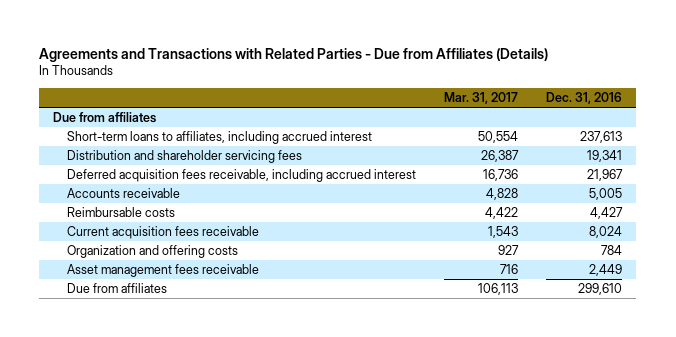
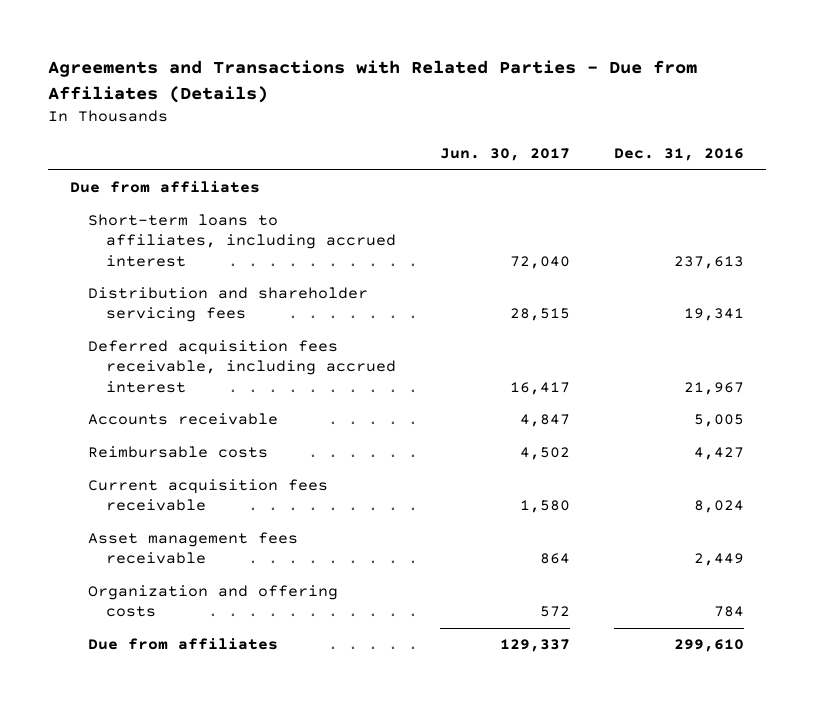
[444,91,519,104] Mar. 31, 2017 -> none
none -> [440,148,571,162] Jun. 30, 2017
[67,245,239,259] Organization and offering costs -> [88,585,339,618] Organization and offering costs

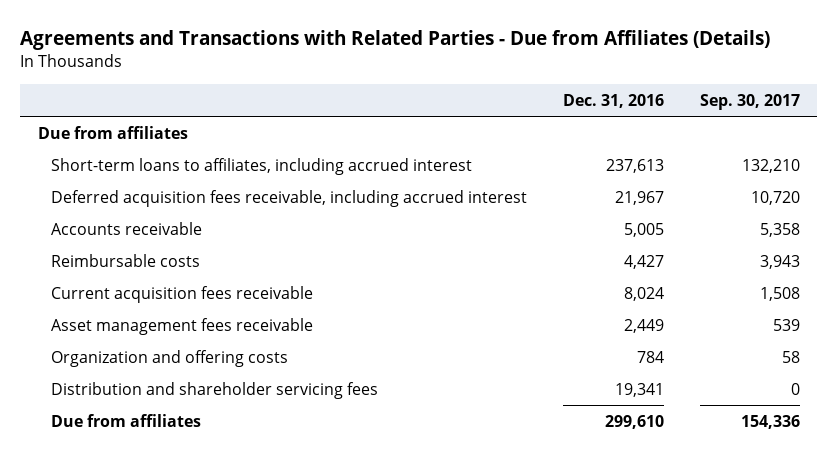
[440,148,571,162] Jun. 30, 2017 -> none
none -> [699,93,800,110] Sep. 30, 2017
[88,287,369,323] Distribution and shareholder servicing fees -> [51,381,379,399] Distribution and shareholder servicing fees

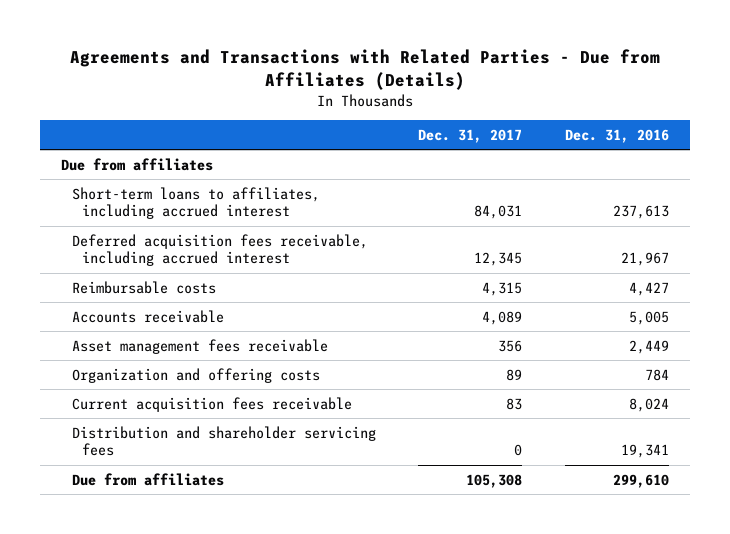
[699,93,800,110] Sep. 30, 2017 -> none
none -> [418,128,523,143] Dec. 31, 2017
[51,221,203,235] Accounts receivable -> [71,309,224,323] Accounts receivable
[51,285,314,303] Current acquisition fees receivable -> [71,396,352,412] Current acquisition fees receivable

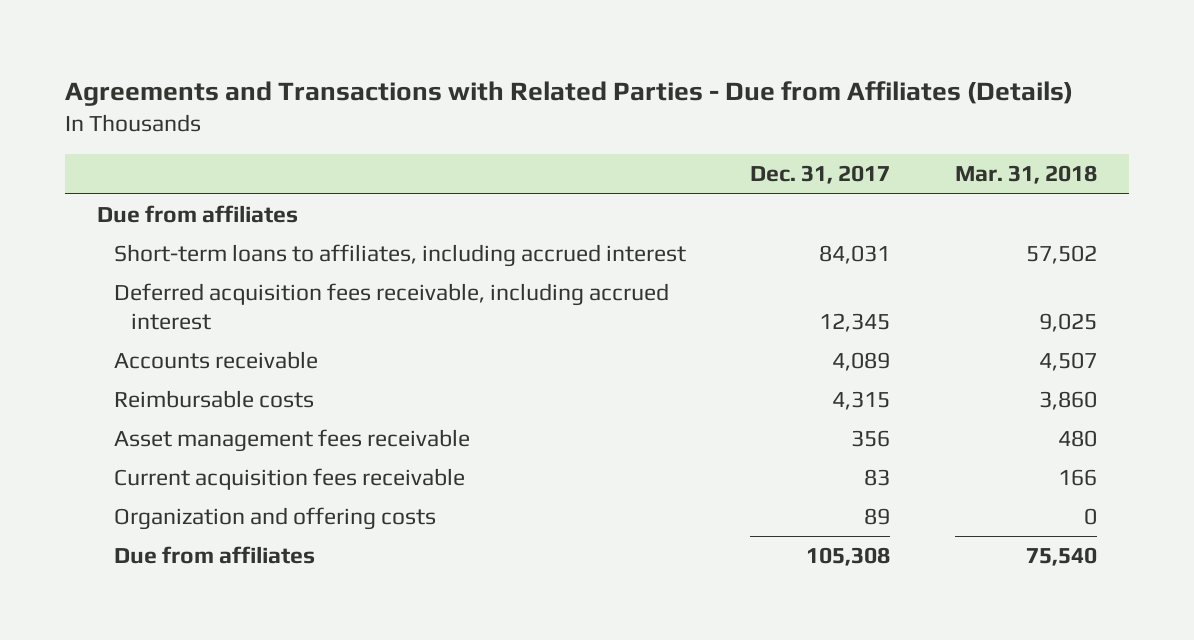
[564,128,669,143] Dec. 31, 2016 -> none
none -> [955,165,1098,185] Mar. 31, 2018
[71,280,216,294] Reimbursable costs -> [113,390,314,409] Reimbursable costs
[71,425,376,457] Distribution and shareholder servicing fees -> none
[71,367,320,383] Organization and offering costs -> [113,507,436,531] Organization and offering costs

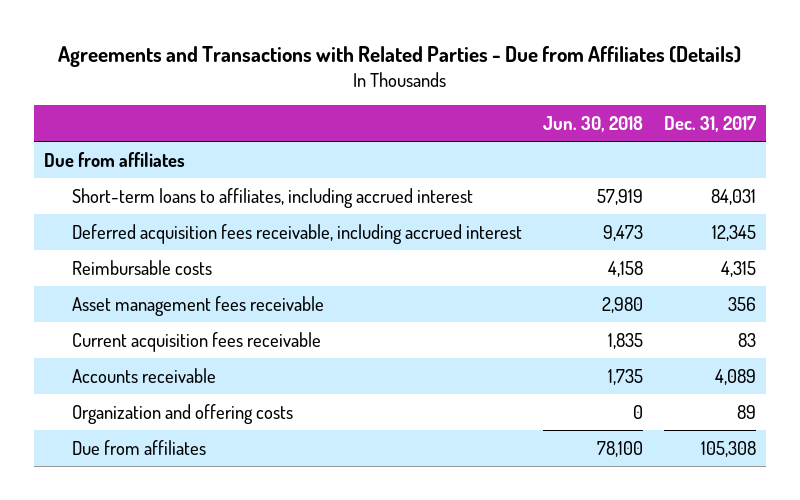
[955,165,1098,185] Mar. 31, 2018 -> none
none -> [542,116,643,133] Jun. 30, 2018
[113,351,318,370] Accounts receivable -> [71,367,216,383] Accounts receivable

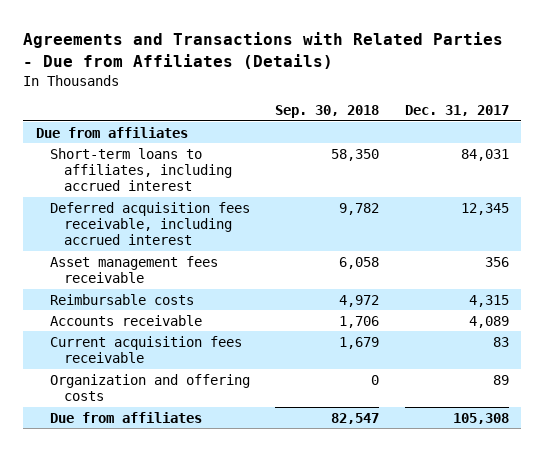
[542,116,643,133] Jun. 30, 2018 -> none
none -> [275,105,380,119] Sep. 30, 2018
[71,259,212,275] Reimbursable costs -> [49,293,194,305] Reimbursable costs
[71,331,321,352] Current acquisition fees receivable -> [49,335,242,364] Current acquisition fees receivable

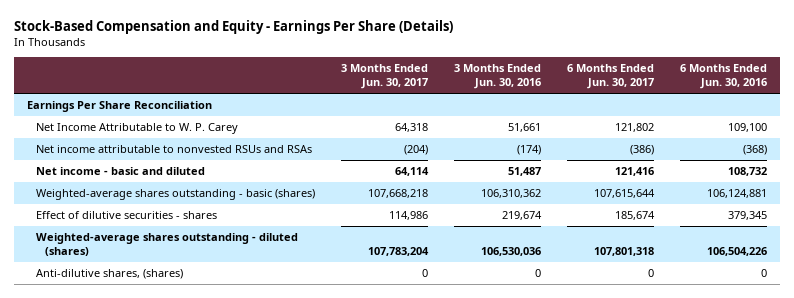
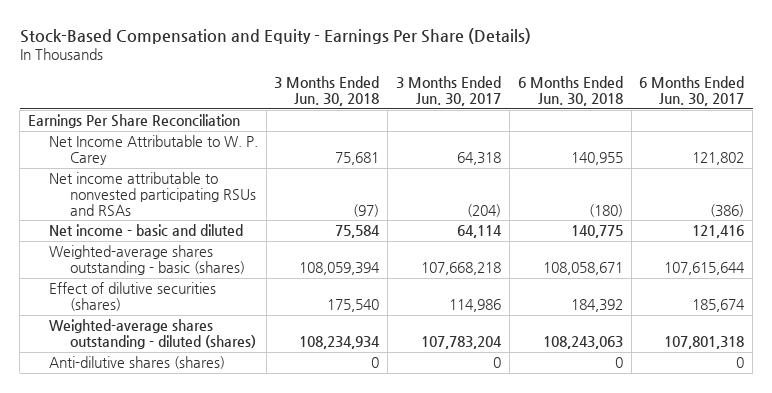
[454,64,542,90] 3 Months Ended Jun. 30, 2016 -> none
[680,64,768,90] 6 Months Ended Jun. 30, 2016 -> none
none -> [274,76,380,106] 3 Months Ended Jun. 30, 2018
none -> [517,76,623,106] 6 Months Ended Jun. 30, 2018
[36,145,313,154] Net income attributable to nonvested RSUs and RSAs -> [48,172,256,216] Net income attributable to nonvested participating RSUs and RSAs
[36,211,218,220] Effect of dilutive securities - shares -> [48,282,216,311] Effect of dilutive securities (shares)
[36,269,184,280] Anti-dilutive shares, (shares) -> [48,356,225,370] Anti-dilutive shares (shares)

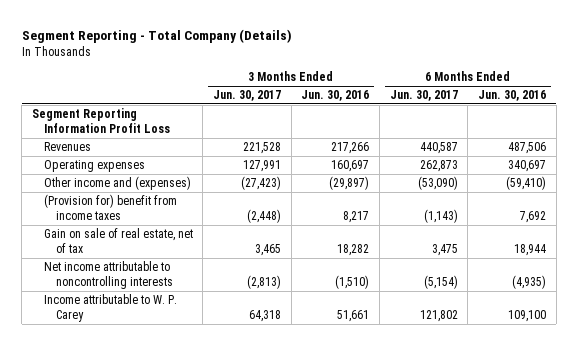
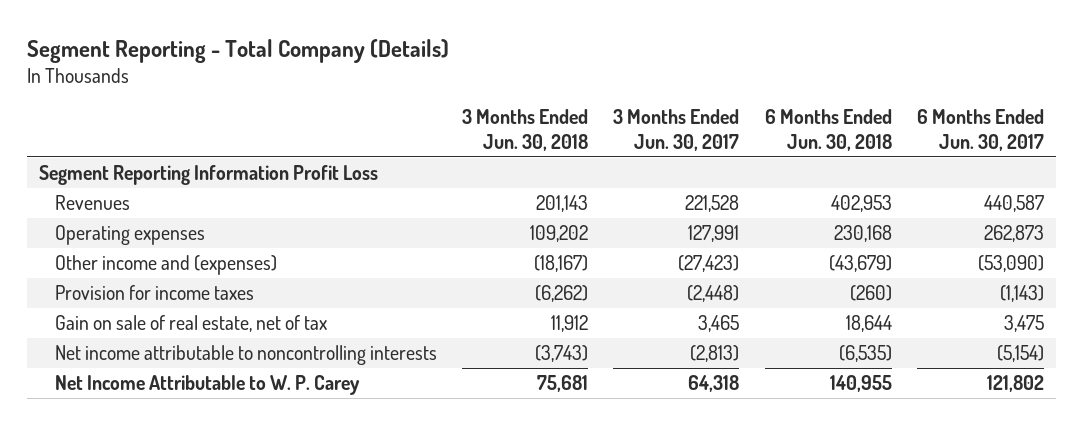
[301,90,370,102] Jun. 30, 2016 -> none
[478,90,547,102] Jun. 30, 2016 -> none
none -> [462,109,589,151] 3 Months Ended Jun. 30, 2018
none -> [764,109,892,151] 6 Months Ended Jun. 30, 2018
[43,194,177,221] (Provision for) benefit from income taxes -> [54,285,254,301] Provision for income taxes
[43,294,177,323] Income attributable to W. P. Carey -> [54,375,360,396] Net Income Attributable to W. P. Carey

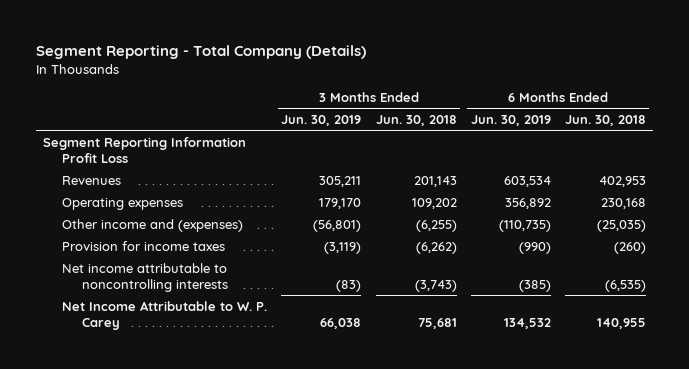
[613,109,740,151] 3 Months Ended Jun. 30, 2017 -> none
[916,109,1044,151] 6 Months Ended Jun. 30, 2017 -> none
none -> [281,114,362,126] Jun. 30, 2019
none -> [470,114,551,126] Jun. 30, 2019
[534,255,589,273] (18,167) -> [415,219,457,232] (6,255)
[828,255,892,273] (43,679) -> [596,219,646,232] (25,035)
[54,315,327,333] Gain on sale of real estate, net of tax -> none

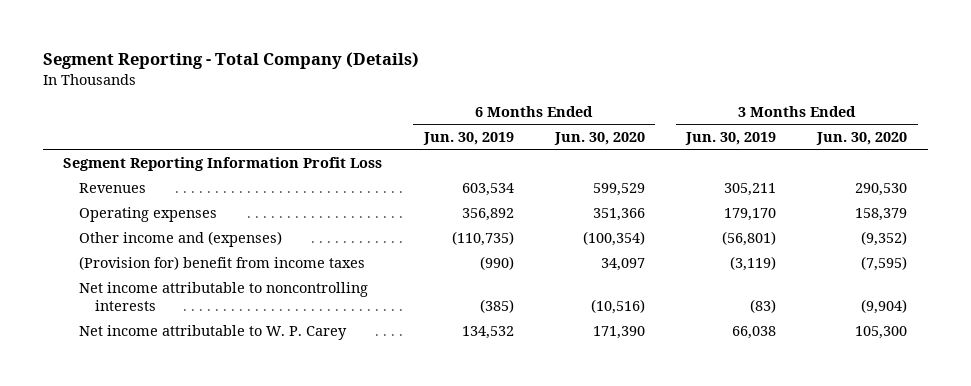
[375,114,457,126] Jun. 30, 2018 -> none
[564,114,646,126] Jun. 30, 2018 -> none
none -> [553,131,645,145] Jun. 30, 2020
none -> [816,131,908,145] Jun. 30, 2020
[62,240,226,251] Provision for income taxes -> [79,255,366,270] (Provision for) benefit from income taxes
[62,300,268,330] Net Income Attributable to W. P. Carey -> [79,324,348,340] Net income attributable to W. P. Carey

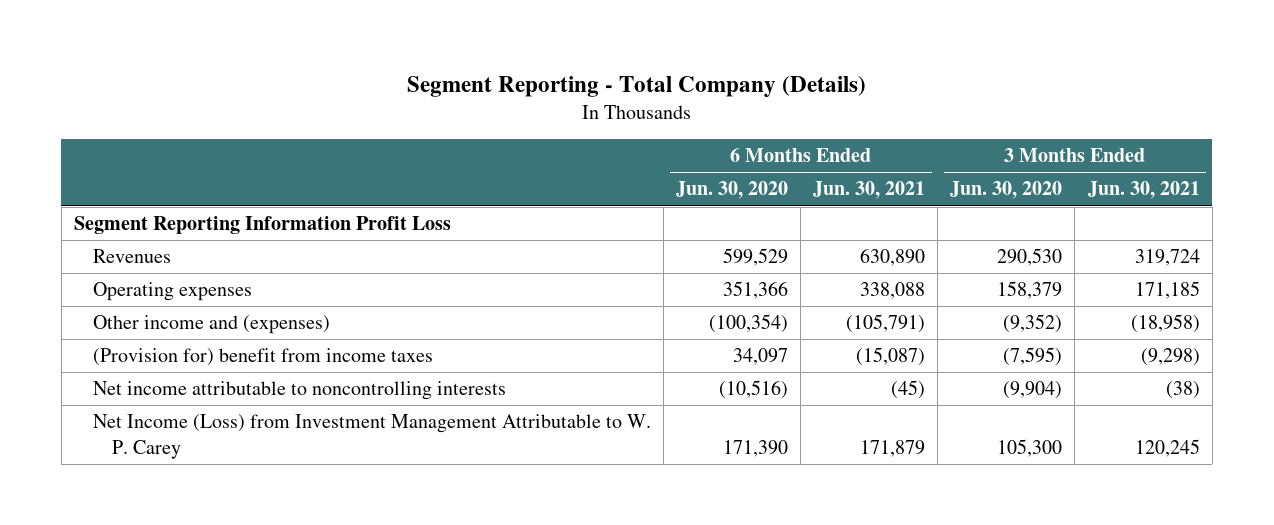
[422,131,514,145] Jun. 30, 2019 -> none
[685,131,777,145] Jun. 30, 2019 -> none
none -> [813,181,926,200] Jun. 30, 2021
none -> [1087,181,1200,200] Jun. 30, 2021
[79,324,348,340] Net income attributable to W. P. Carey -> [92,414,651,459] Net Income (Loss) from Investment Management Attributable to W. P. Carey

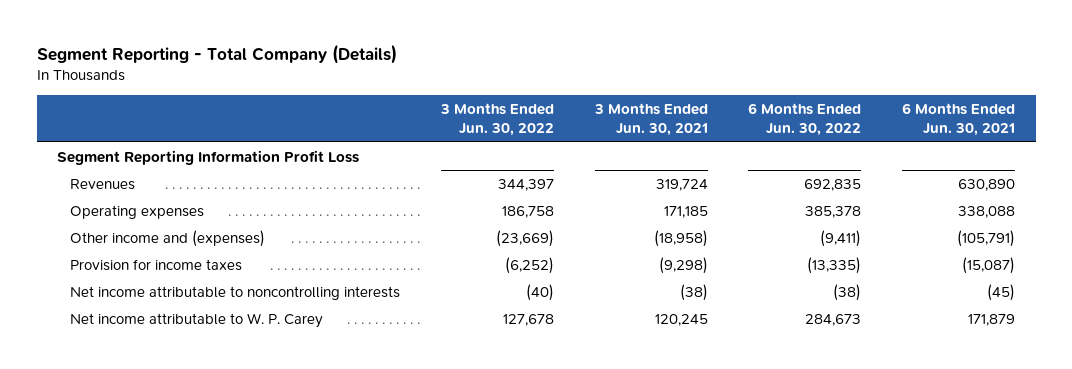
[676,181,789,200] Jun. 30, 2020 -> none
[950,181,1063,200] Jun. 30, 2020 -> none
none -> [439,103,554,137] 3 Months Ended Jun. 30, 2022
none -> [748,103,862,137] 6 Months Ended Jun. 30, 2022
[92,348,433,367] (Provision for) benefit from income taxes -> [69,258,242,271] Provision for income taxes
[92,414,651,459] Net Income (Loss) from Investment Management Attributable to W. P. Carey -> [69,312,323,328] Net income attributable to W. P. Carey

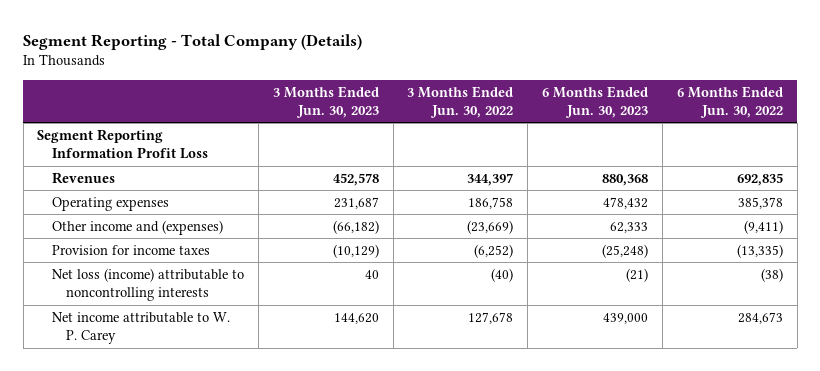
[593,103,708,137] 3 Months Ended Jun. 30, 2021 -> none
[902,103,1016,137] 6 Months Ended Jun. 30, 2021 -> none
none -> [272,85,379,118] 3 Months Ended Jun. 30, 2023
none -> [542,85,649,118] 6 Months Ended Jun. 30, 2023
[69,285,400,300] Net income attributable to noncontrolling interests -> [51,267,244,302] Net loss (income) attributable to noncontrolling interests

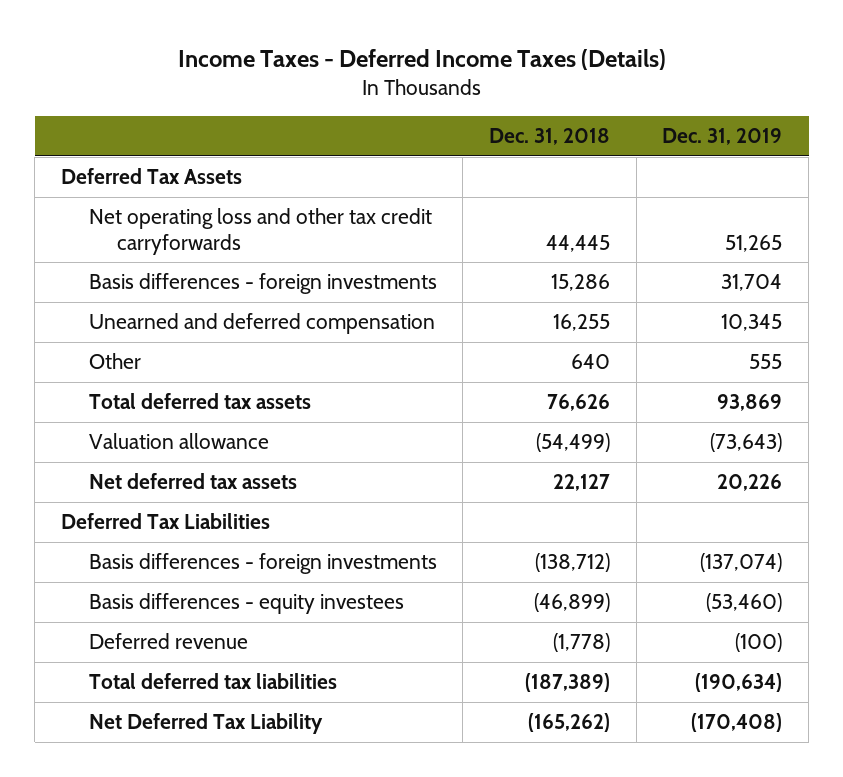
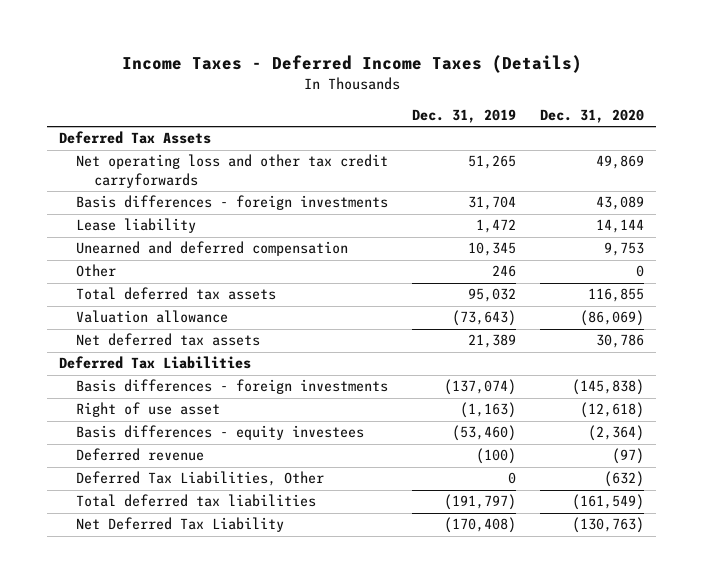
[488,128,610,146] Dec. 31, 2018 -> none
none -> [540,109,645,124] Dec. 31, 2020
none -> [76,218,197,234] Lease liability
[749,354,783,370] 555 -> [492,265,517,278] 246
[717,394,783,412] 93,869 -> [468,288,517,303] 95,032
[717,474,783,492] 20,226 -> [468,334,517,349] 21,389
none -> [76,402,221,418] Right of use asset
none -> [76,471,325,487] Deferred Tax Liabilities, Other
[695,673,783,693] (190,634) -> [444,494,517,511] (191,797)

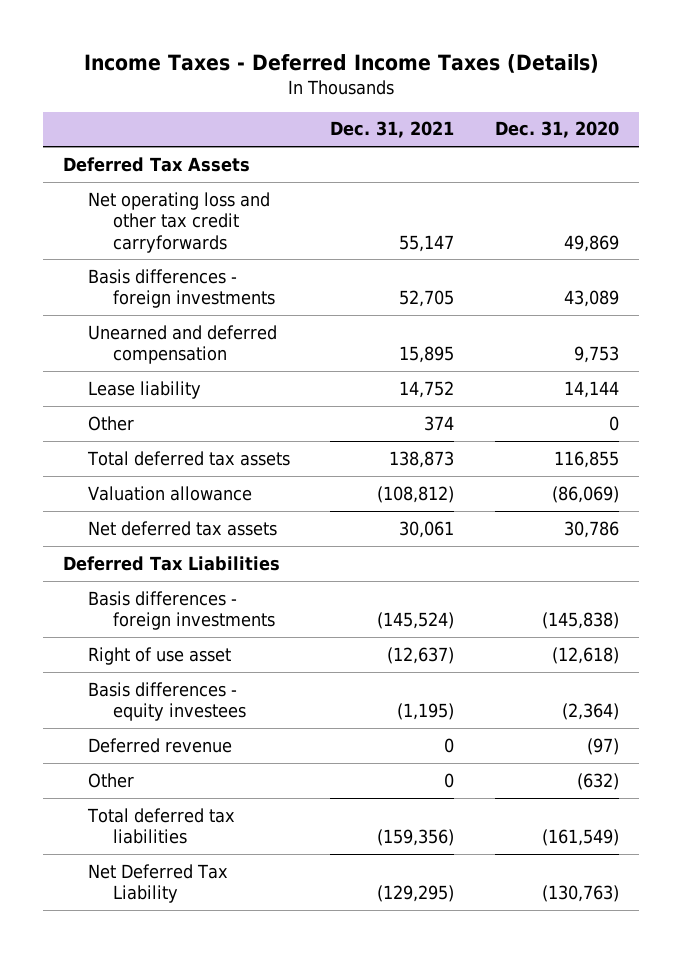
[412,109,517,124] Dec. 31, 2019 -> none
none -> [330,121,455,139] Dec. 31, 2021
[76,218,197,234] Lease liability -> [87,380,201,399] Lease liability
[76,471,325,487] Deferred Tax Liabilities, Other -> [87,772,134,788] Other

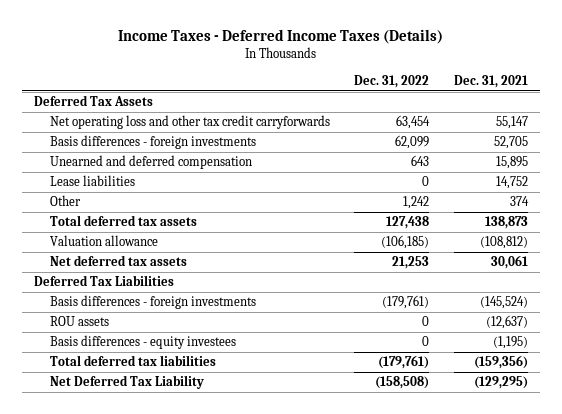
[494,121,619,139] Dec. 31, 2020 -> none
none -> [354,74,430,88] Dec. 31, 2022
[87,380,201,399] Lease liability -> [49,175,135,187] Lease liabilities
[87,646,231,665] Right of use asset -> [49,316,109,327] ROU assets
[87,737,232,753] Deferred revenue -> none
[87,772,134,788] Other -> none

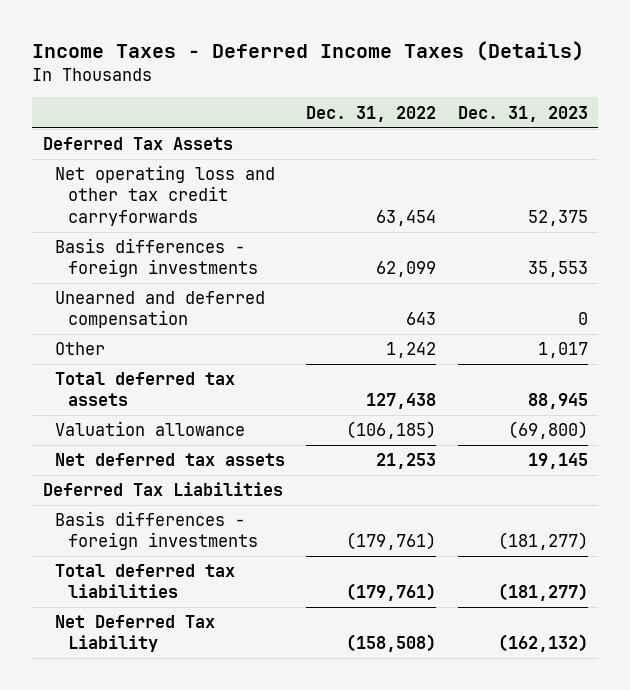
[454,74,529,88] Dec. 31, 2021 -> none
none -> [457,105,588,122] Dec. 31, 2023
[49,175,135,187] Lease liabilities -> none
[49,316,109,327] ROU assets -> none
[49,335,236,350] Basis differences - equity investees -> none

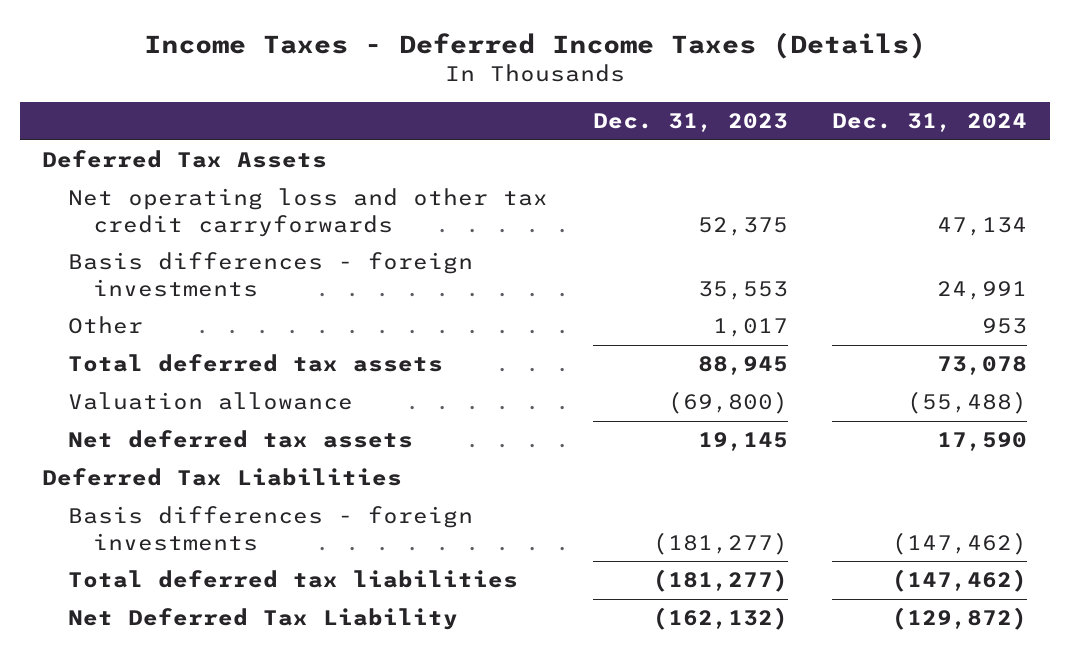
[306,105,437,122] Dec. 31, 2022 -> none
none -> [832,113,1028,133] Dec. 31, 2024
[55,291,266,329] Unearned and deferred compensation -> none

